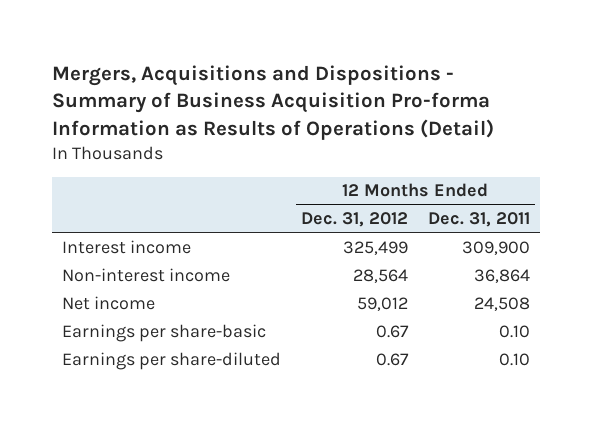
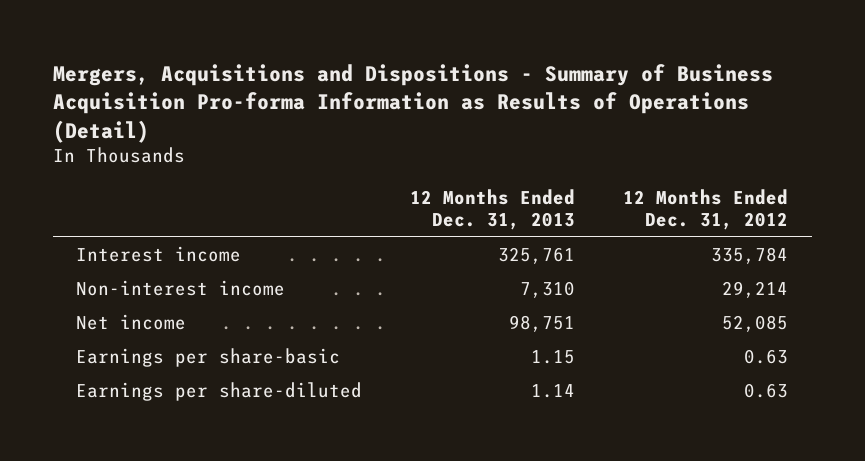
[427,211,530,227] Dec. 31, 2011 -> none
none -> [410,188,576,231] 12 Months Ended Dec. 31, 2013
[342,240,408,255] 325,499 -> [711,247,789,265] 335,784
[352,268,408,283] 28,564 -> [722,281,789,299] 29,214
[356,296,408,311] 59,012 -> [722,315,789,333] 52,085
[375,324,409,338] 0.67 -> [744,349,789,365] 0.63
[375,352,409,366] 0.67 -> [744,383,789,399] 0.63

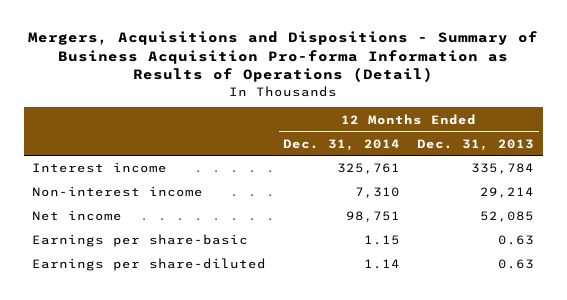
[623,188,789,231] 12 Months Ended Dec. 31, 2012 -> none
none -> [283,138,401,151] Dec. 31, 2014
[498,247,576,265] 325,761 -> [471,163,535,175] 335,784
[520,281,576,299] 7,310 -> [480,187,535,199] 29,214
[509,315,576,333] 98,751 -> [480,211,535,223] 52,085
[531,350,576,365] 1.15 -> [498,235,535,246] 0.63
[531,384,576,399] 1.14 -> [498,259,535,270] 0.63

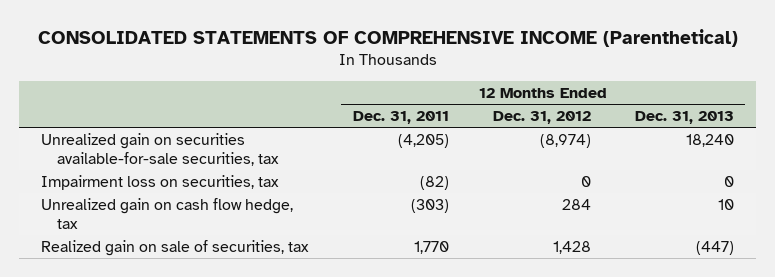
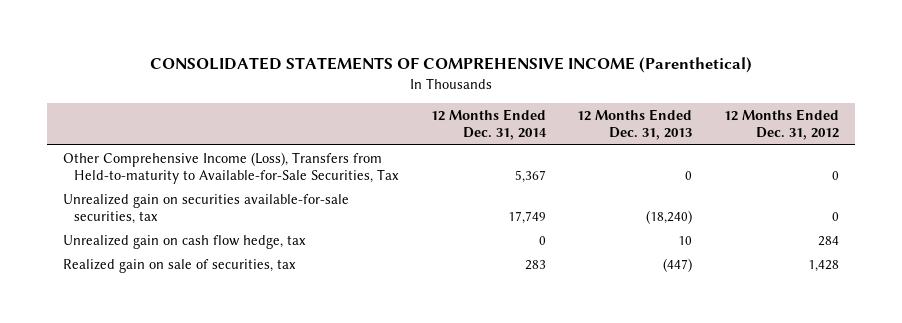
[352,111,449,125] Dec. 31, 2011 -> none
none -> [430,109,547,141] 12 Months Ended Dec. 31, 2014
[41,174,280,190] Impairment loss on securities, tax -> none
none -> [62,151,400,184] Other Comprehensive Income (Loss), Transfers from Held-to-maturity to Available-for-Sale Securities, Tax
[539,133,591,148] (8,974) -> [831,211,839,221] 0
[686,133,735,147] 18,240 -> [646,209,693,224] (18,240)

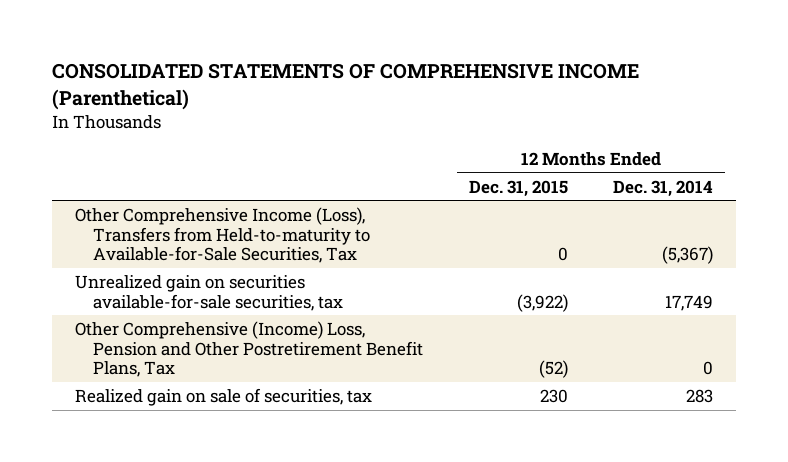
[577,109,693,141] 12 Months Ended Dec. 31, 2013 -> none
[723,109,839,141] 12 Months Ended Dec. 31, 2012 -> none
none -> [468,179,568,197] Dec. 31, 2015
[514,169,546,183] 5,367 -> [662,246,714,265] (5,367)
[62,234,306,249] Unrealized gain on cash flow hedge, tax -> none
none -> [74,321,424,378] Other Comprehensive (Income) Loss, Pension and Other Postretirement Benefit Plans, Tax

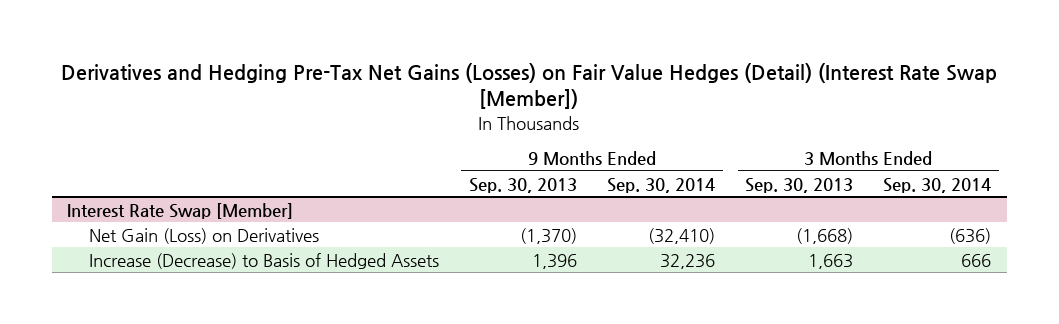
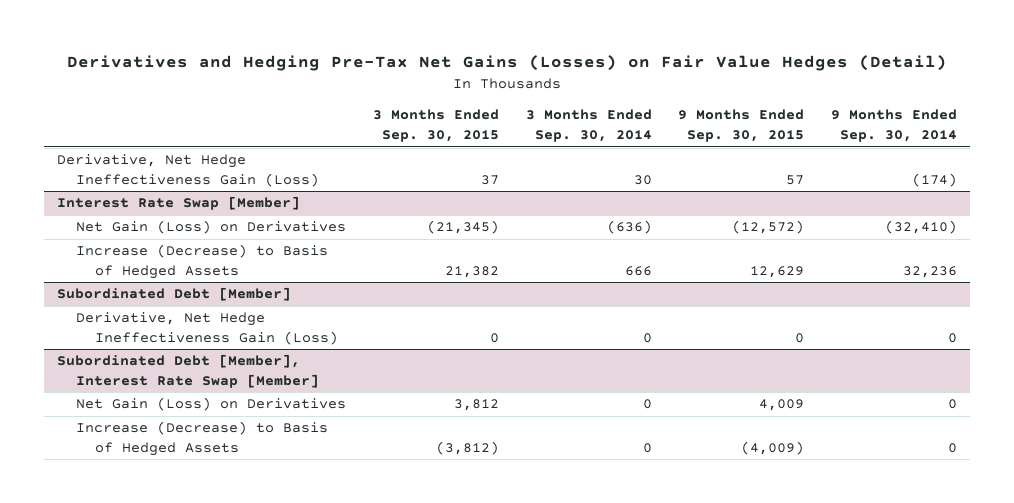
[61,62,998,110] Derivatives and Hedging Pre-Tax Net Gains (Losses) on Fair Value Hedges (Detail) (Interest Rate Swap [Member]) -> [67,55,948,72] Derivatives and Hedging Pre-Tax Net Gains (Losses) on Fair Value Hedges (Detail)
[468,177,577,193] Sep. 30, 2013 -> none
[745,177,854,193] Sep. 30, 2013 -> none
none -> [372,109,499,143] 3 Months Ended Sep. 30, 2015
none -> [678,109,805,143] 9 Months Ended Sep. 30, 2015
none -> [57,154,320,188] Derivative, Net Hedge Ineffectiveness Gain (Loss)
none -> [57,287,292,302] Subordinated Debt [Member]
none -> [76,312,339,346] Derivative, Net Hedge Ineffectiveness Gain (Loss)
none -> [57,354,320,389] Subordinated Debt [Member], Interest Rate Swap [Member]
none -> [76,397,347,412] Net Gain (Loss) on Derivatives
none -> [76,421,329,457] Increase (Decrease) to Basis of Hedged Assets

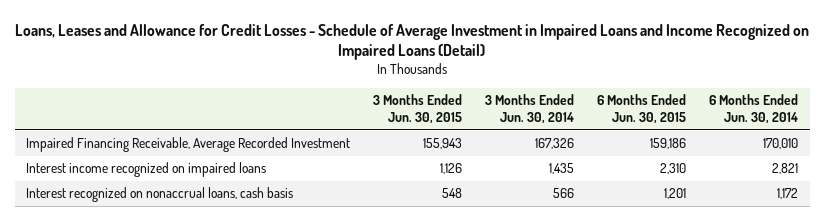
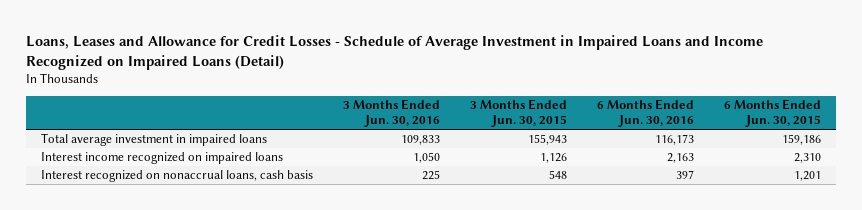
[485,93,575,124] 3 Months Ended Jun. 30, 2014 -> none
[709,93,799,124] 6 Months Ended Jun. 30, 2014 -> none
none -> [343,99,441,128] 3 Months Ended Jun. 30, 2016
none -> [596,99,694,128] 6 Months Ended Jun. 30, 2016
[26,137,351,153] Impaired Financing Receivable, Average Recorded Investment -> [41,133,268,147] Total average investment in impaired loans

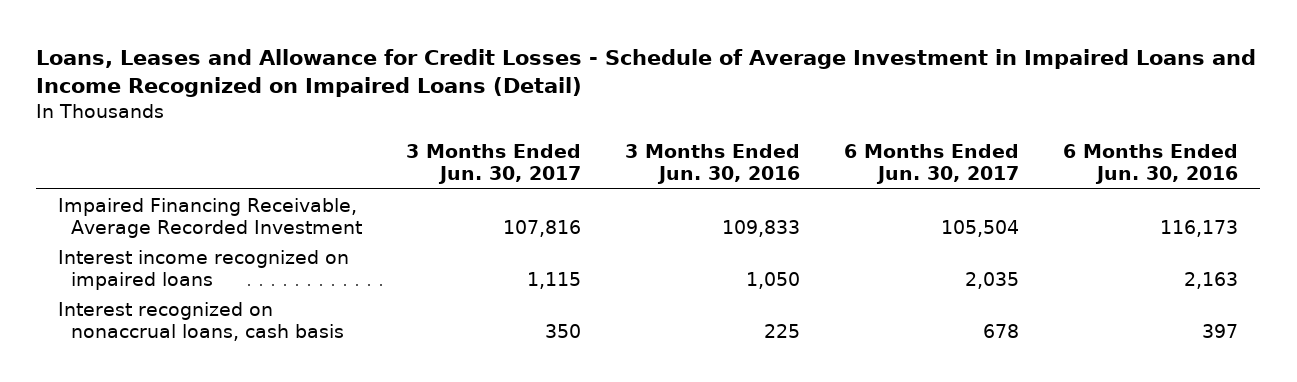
[470,99,568,128] 3 Months Ended Jun. 30, 2015 -> none
[723,99,821,128] 6 Months Ended Jun. 30, 2015 -> none
none -> [406,143,582,185] 3 Months Ended Jun. 30, 2017
none -> [844,143,1020,185] 6 Months Ended Jun. 30, 2017
[41,133,268,147] Total average investment in impaired loans -> [58,197,363,239] Impaired Financing Receivable, Average Recorded Investment

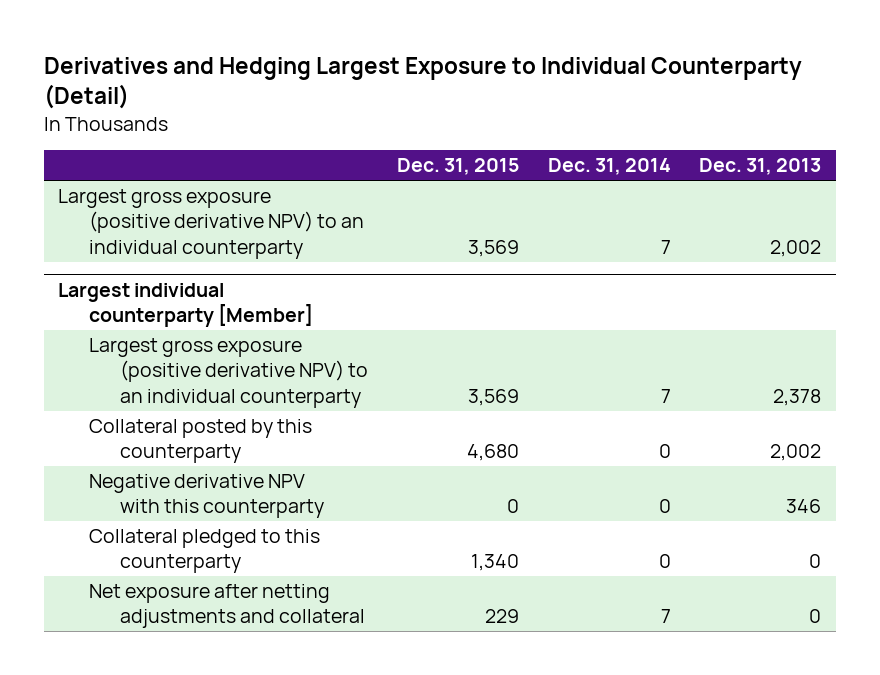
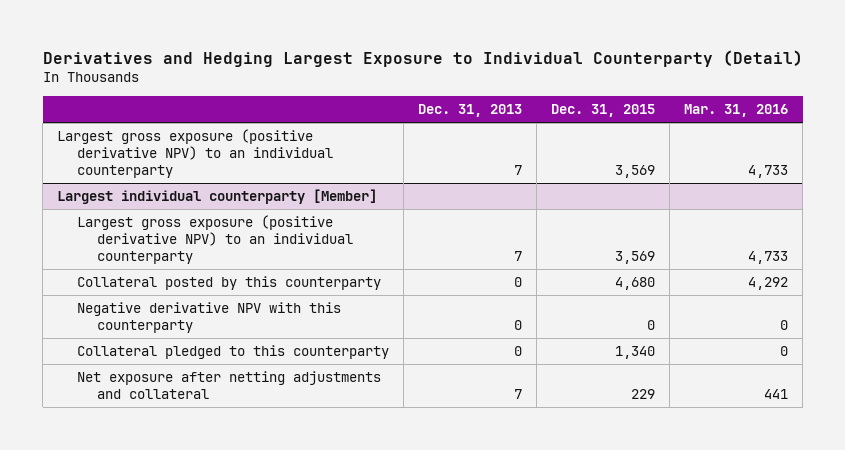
[547,158,671,176] Dec. 31, 2014 -> none
none -> [684,104,789,118] Mar. 31, 2016
[770,239,822,257] 2,002 -> [514,164,523,175] 7
[773,388,822,406] 2,378 -> [514,250,523,261] 7
[770,444,822,462] 2,002 -> [514,277,523,288] 0
[786,499,822,514] 346 -> [514,320,523,331] 0
[809,609,822,624] 0 -> [514,389,523,400] 7

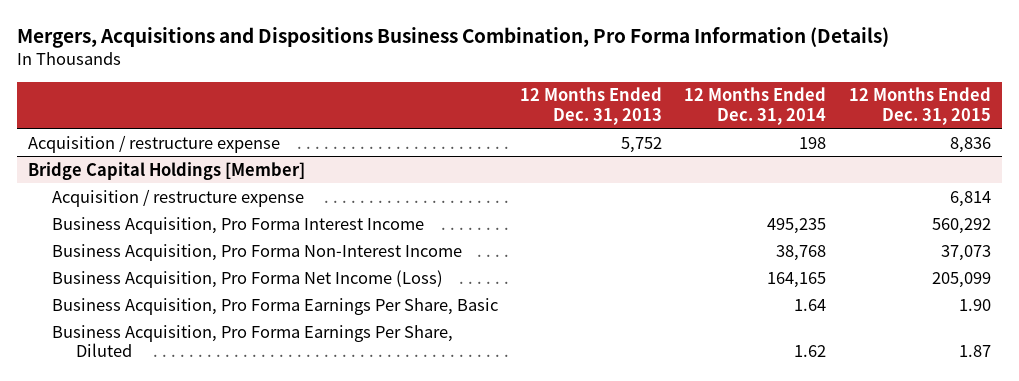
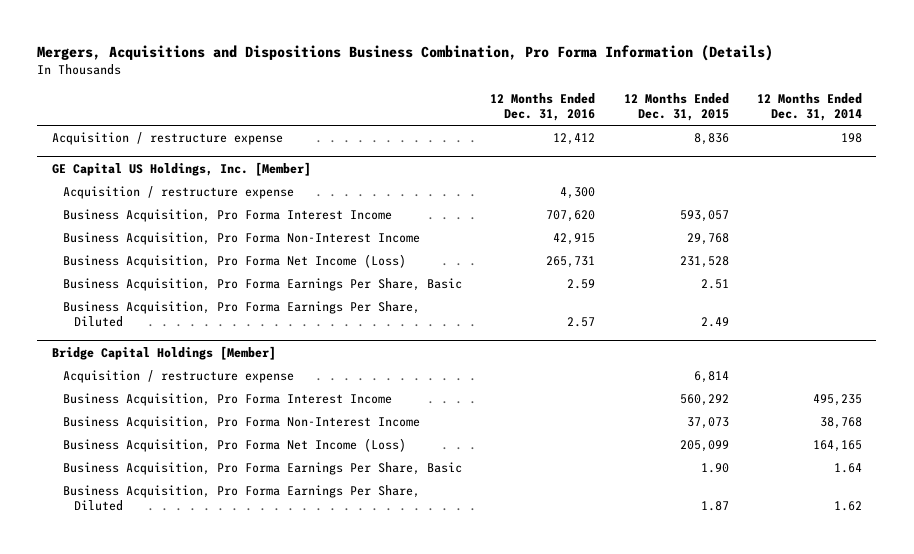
[520,87,663,125] 12 Months Ended Dec. 31, 2013 -> none
none -> [490,92,596,122] 12 Months Ended Dec. 31, 2016
none -> [51,161,311,176] GE Capital US Holdings, Inc. [Member]
none -> [63,185,295,199] Acquisition / restructure expense
none -> [63,208,393,222] Business Acquisition, Pro Forma Interest Income
none -> [63,231,421,245] Business Acquisition, Pro Forma Non-Interest Income
none -> [63,253,407,268] Business Acquisition, Pro Forma Net Income (Loss)
none -> [63,277,463,291] Business Acquisition, Pro Forma Earnings Per Share, Basic
none -> [63,300,421,328] Business Acquisition, Pro Forma Earnings Per Share, Diluted

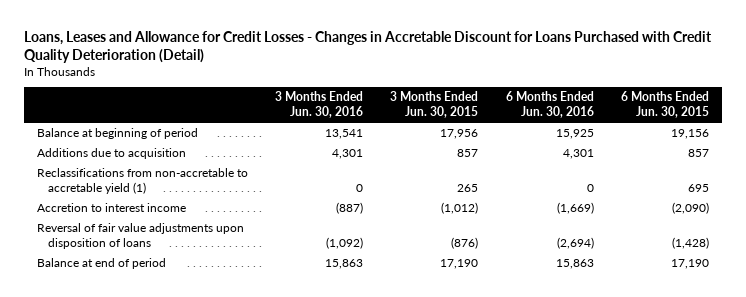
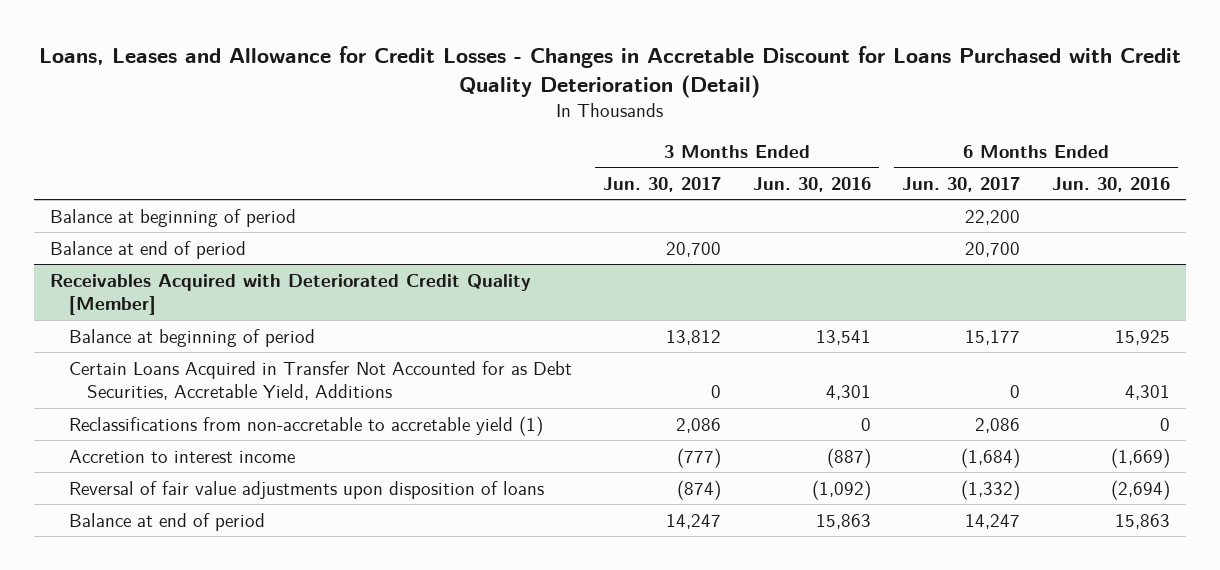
[390,91,479,119] 3 Months Ended Jun. 30, 2015 -> none
[620,91,709,119] 6 Months Ended Jun. 30, 2015 -> none
none -> [603,176,722,192] Jun. 30, 2017
none -> [902,176,1021,192] Jun. 30, 2017
none -> [50,208,297,227] Balance at beginning of period
none -> [50,240,247,259] Balance at end of period
none -> [50,273,532,315] Receivables Acquired with Deteriorated Credit Quality [Member]
[37,148,187,160] Additions due to acquisition -> [68,360,572,400] Certain Loans Acquired in Transfer Not Accounted for as Debt Securities, Accretable Yield, Additions

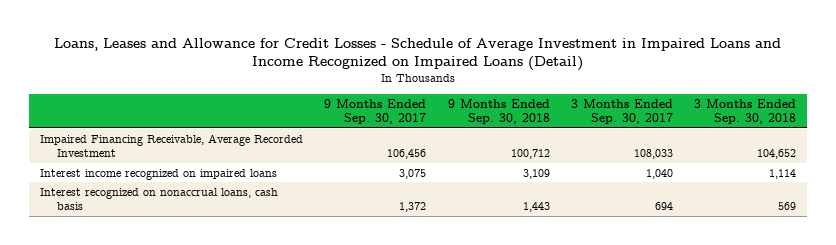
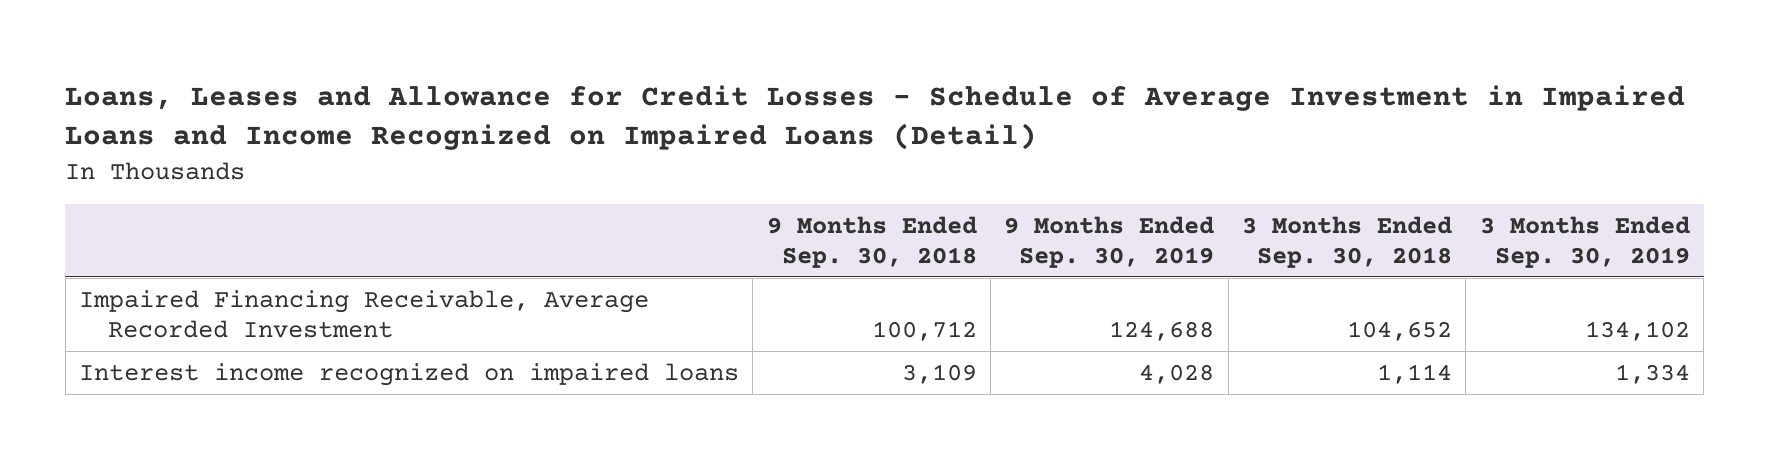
[324,98,427,124] 9 Months Ended Sep. 30, 2017 -> none
[570,98,673,124] 3 Months Ended Sep. 30, 2017 -> none
none -> [1004,216,1215,268] 9 Months Ended Sep. 30, 2019
none -> [1479,216,1690,268] 3 Months Ended Sep. 30, 2019
[39,187,278,211] Interest recognized on nonaccrual loans, cash basis -> none

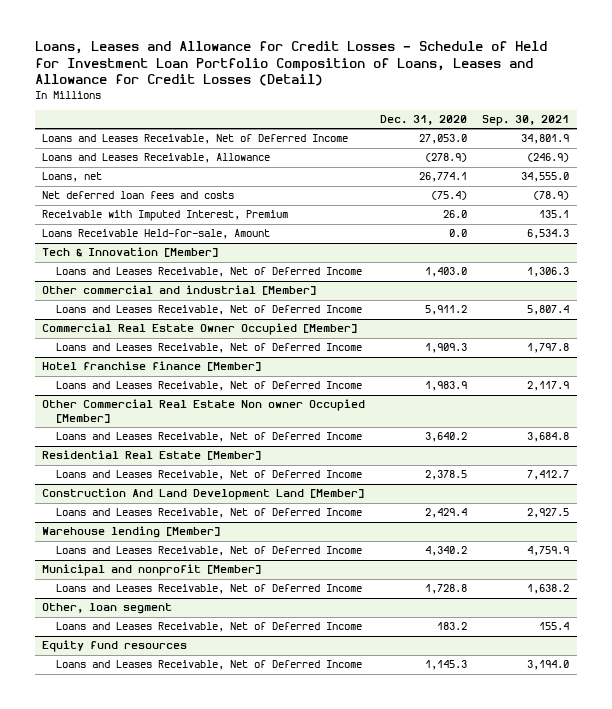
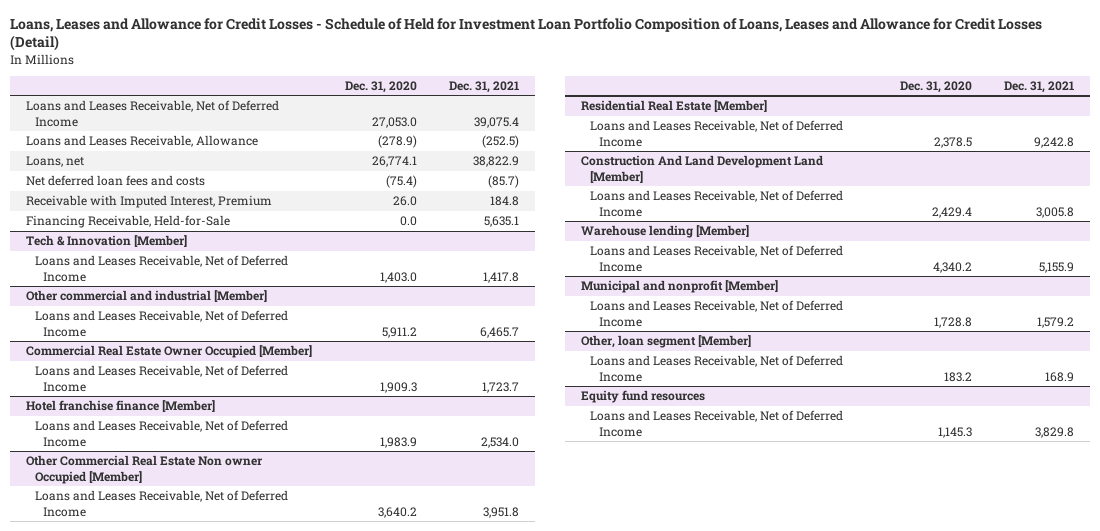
[482,115,570,127] Sep. 30, 2021 -> none
none -> [448,80,519,93] Dec. 31, 2021
[42,229,271,240] Loans Receivable Held-for-sale, Amount -> [26,215,231,229] Financing Receivable, Held-for-Sale
[42,603,173,615] Other, loan segment -> [581,335,752,349] Other, loan segment [Member]

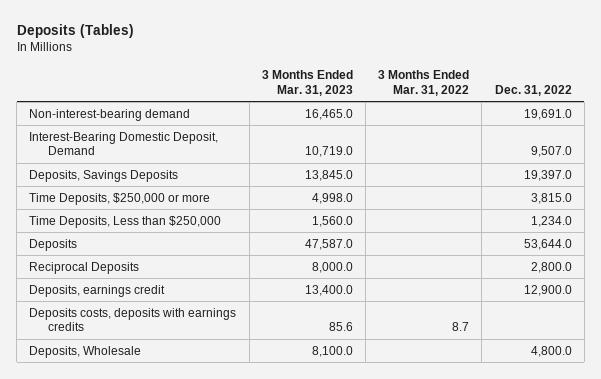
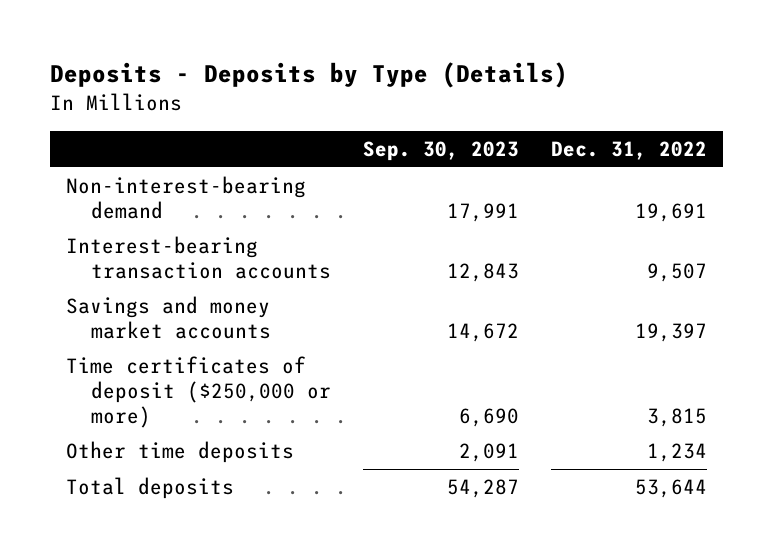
[16,24,134,39] Deposits (Tables) -> [49,62,568,89] Deposits - Deposits by Type (Details)
[261,70,353,96] 3 Months Ended Mar. 31, 2023 -> none
[378,70,470,96] 3 Months Ended Mar. 31, 2022 -> none
none -> [363,140,520,161] Sep. 30, 2023
[29,169,179,182] Deposits, Savings Deposits -> none
[29,261,140,274] Reciprocal Deposits -> none
[29,284,166,297] Deposits, earnings credit -> none
[29,307,237,332] Deposits costs, deposits with earnings credits -> none
[29,345,142,358] Deposits, Wholesale -> none
[523,108,572,120] 19,691.0 -> [635,202,708,222] 19,691
[29,131,219,156] Interest-Bearing Domestic Deposit, Demand -> [65,236,331,279] Interest-bearing transaction accounts
[530,146,572,158] 9,507.0 -> [647,262,708,282] 9,507
none -> [65,296,271,339] Savings and money market accounts
[29,192,211,205] Time Deposits, $250,000 or more -> [65,356,331,428] Time certificates of deposit ($250,000 or more)
[530,192,572,204] 3,815.0 -> [647,407,708,427] 3,815
[29,215,222,228] Time Deposits, Less than $250,000 -> [65,441,294,464] Other time deposits
[530,215,572,227] 1,234.0 -> [647,443,708,463] 1,234
[29,238,78,251] Deposits -> [65,477,234,500] Total deposits
[523,238,572,250] 53,644.0 -> [635,479,708,499] 53,644

